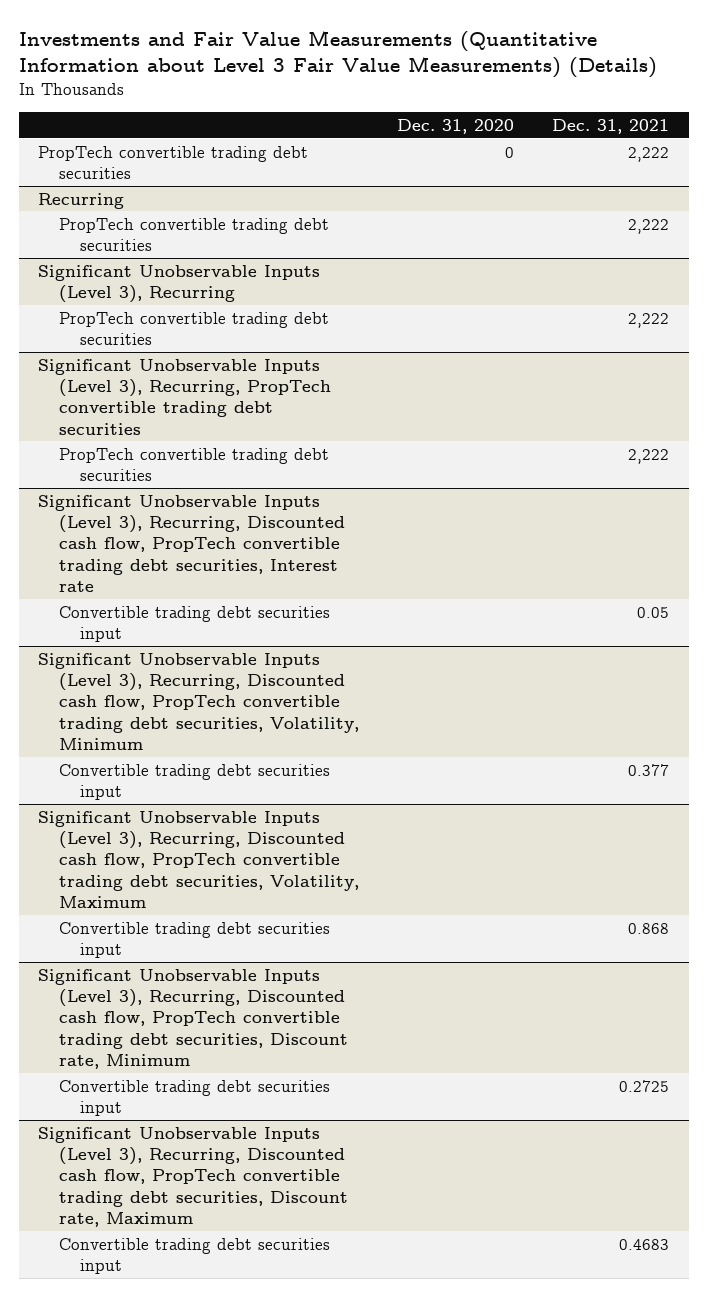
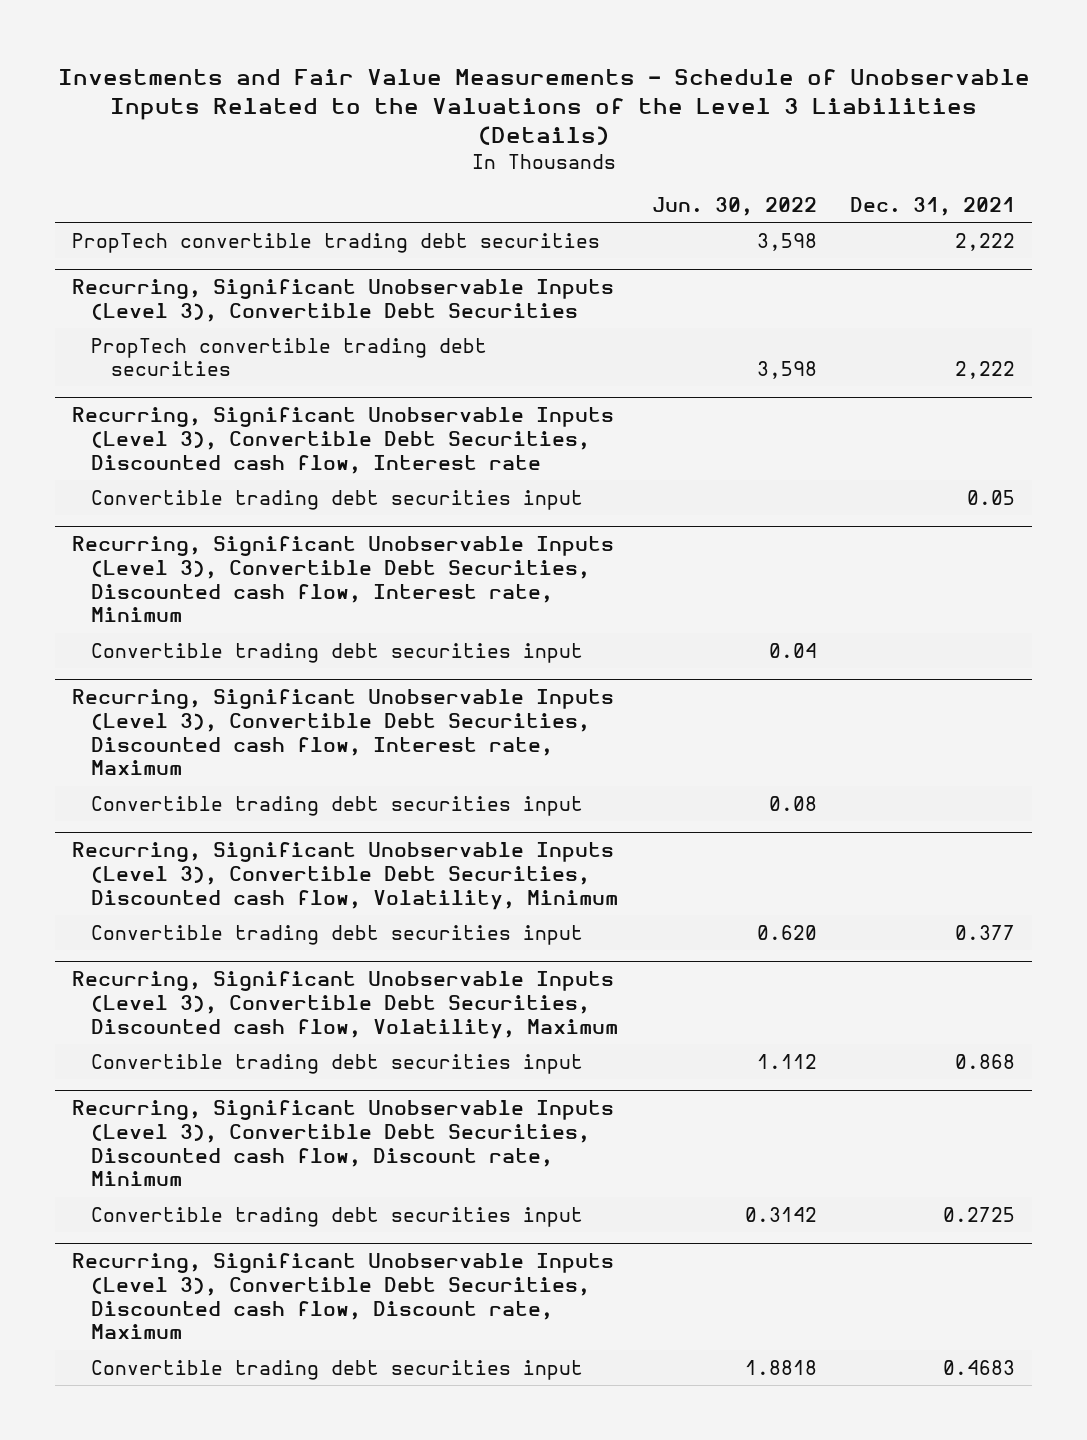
[19,29,658,79] Investments and Fair Value Measurements (Quantitative Information about Level 3 Fair Value Measurements) (Details) -> [57,68,1030,146] Investments and Fair Value Measurements - Schedule of Unobservable Inputs Related to the Valuations of the Level 3 Liabilities (Details)
[397,118,515,134] Dec. 31, 2020 -> none
none -> [651,197,817,217] Jun. 30, 2022
[38,192,125,209] Recurring -> none
[59,217,330,251] PropTech convertible trading debt securities -> none
[38,264,321,303] Significant Unobservable Inputs (Level 3), Recurring -> none
[59,311,330,345] PropTech convertible trading debt securities -> none
[38,358,332,435] Significant Unobservable Inputs (Level 3), Recurring, PropTech convertible trading debt securities -> [71,279,614,323] Recurring, Significant Unobservable Inputs (Level 3), Convertible Debt Securities
[38,494,346,592] Significant Unobservable Inputs (Level 3), Recurring, Discounted cash flow, PropTech convertible trading debt securities, Interest rate -> [71,407,614,474] Recurring, Significant Unobservable Inputs (Level 3), Convertible Debt Securities, Discounted cash flow, Interest rate
none -> [71,536,614,623] Recurring, Significant Unobservable Inputs (Level 3), Convertible Debt Securities, Discounted cash flow, Interest rate, Minimum
none -> [91,642,584,663] Convertible trading debt securities input
none -> [71,689,614,776] Recurring, Significant Unobservable Inputs (Level 3), Convertible Debt Securities, Discounted cash flow, Interest rate, Maximum
none -> [91,795,584,816] Convertible trading debt securities input
[38,652,360,750] Significant Unobservable Inputs (Level 3), Recurring, Discounted cash flow, PropTech convertible trading debt securities, Volatility, Minimum -> [71,842,619,910] Recurring, Significant Unobservable Inputs (Level 3), Convertible Debt Securities, Discounted cash flow, Volatility, Minimum
[38,810,360,908] Significant Unobservable Inputs (Level 3), Recurring, Discounted cash flow, PropTech convertible trading debt securities, Volatility, Maximum -> [71,971,619,1039] Recurring, Significant Unobservable Inputs (Level 3), Convertible Debt Securities, Discounted cash flow, Volatility, Maximum
[38,968,349,1069] Significant Unobservable Inputs (Level 3), Recurring, Discounted cash flow, PropTech convertible trading debt securities, Discount rate, Minimum -> [71,1100,614,1187] Recurring, Significant Unobservable Inputs (Level 3), Convertible Debt Securities, Discounted cash flow, Discount rate, Minimum
[38,1126,349,1227] Significant Unobservable Inputs (Level 3), Recurring, Discounted cash flow, PropTech convertible trading debt securities, Discount rate, Maximum -> [71,1253,614,1340] Recurring, Significant Unobservable Inputs (Level 3), Convertible Debt Securities, Discounted cash flow, Discount rate, Maximum

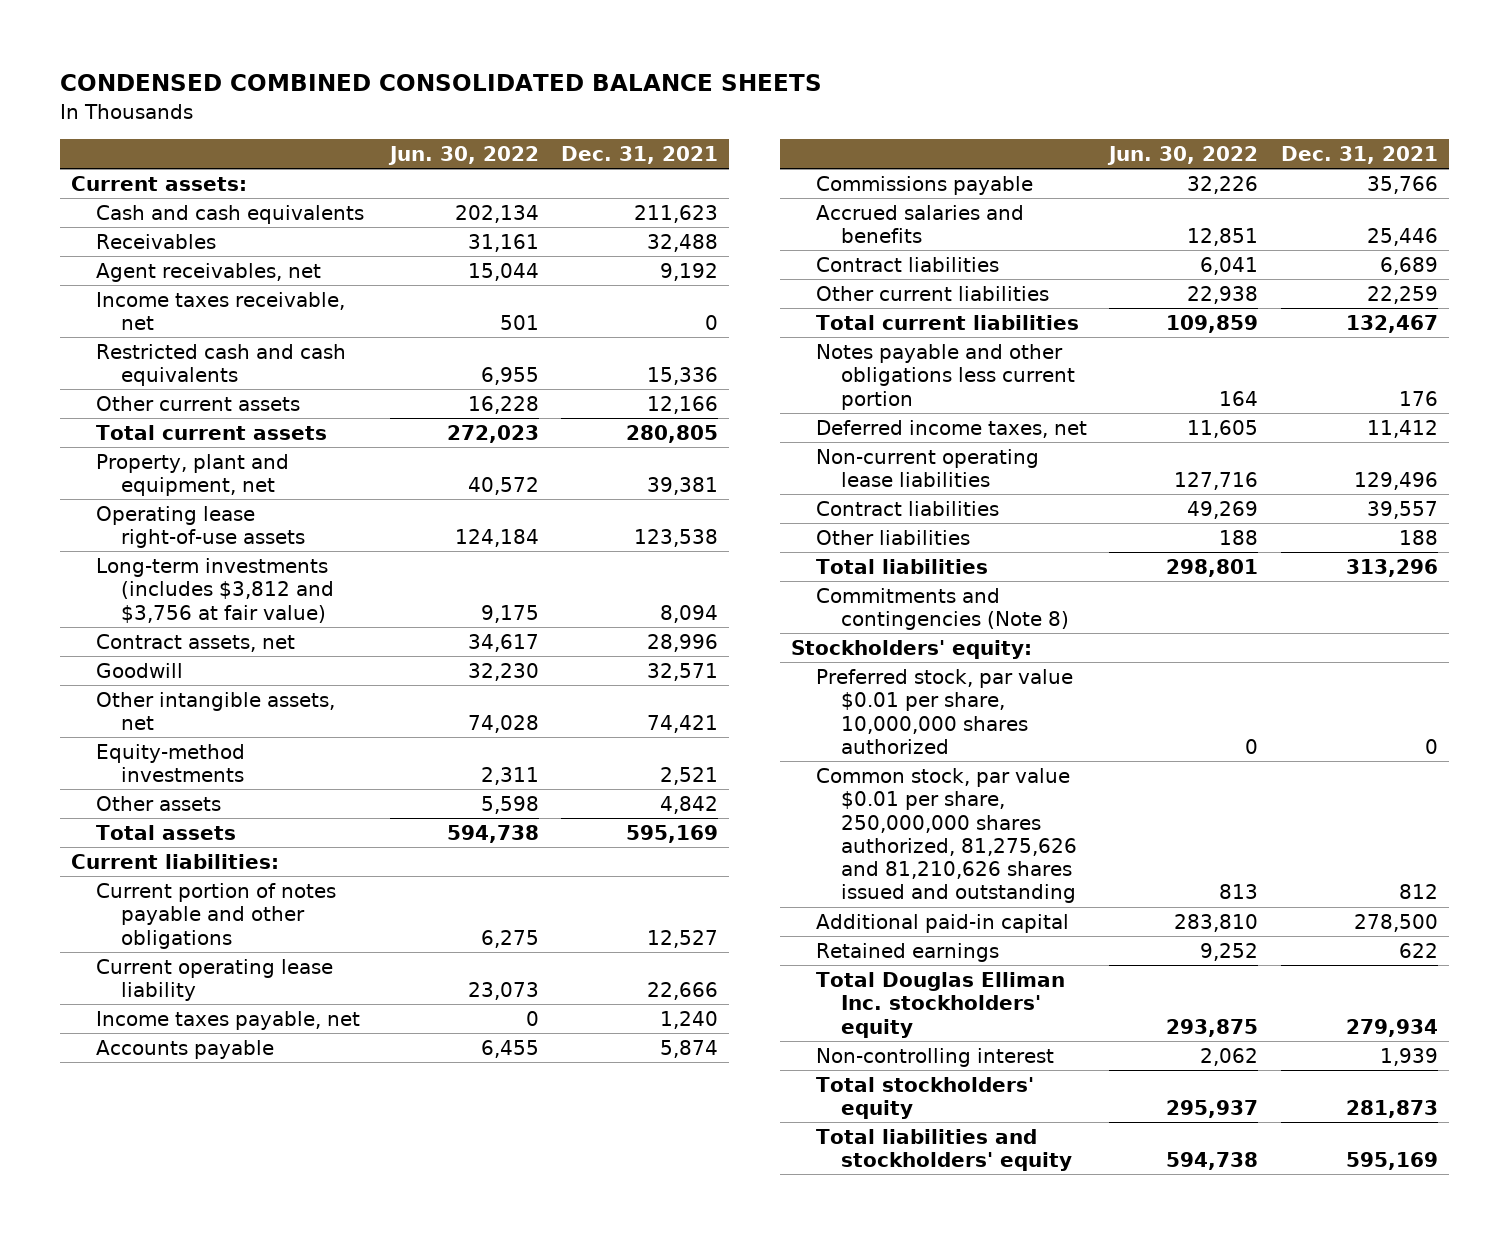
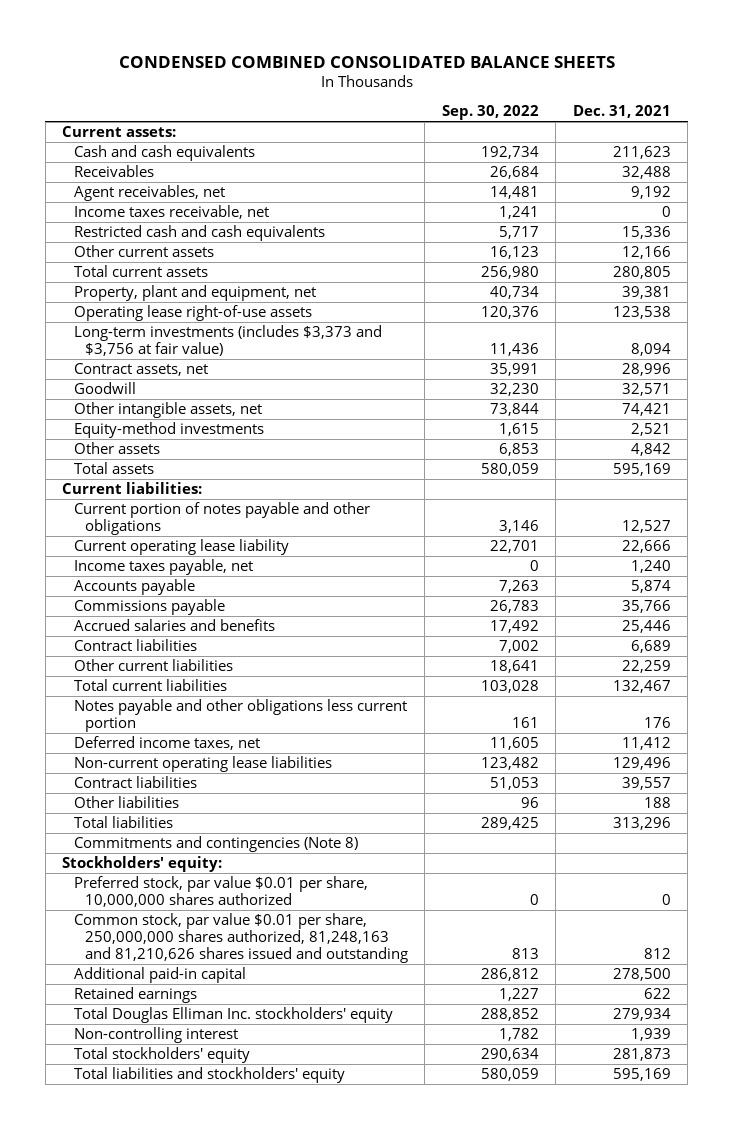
[387,145,539,165] Jun. 30, 2022 -> none
none -> [441,105,539,121] Sep. 30, 2022
[96,557,334,623] Long-term investments (includes $3,812 and $3,756 at fair value) -> [73,325,382,357] Long-term investments (includes $3,373 and $3,756 at fair value)
[815,767,1077,904] Common stock, par value $0.01 per share, 250,000,000 shares authorized, 81,275,626 and 81,210,626 shares issued and outstanding -> [73,913,408,963] Common stock, par value $0.01 per share, 250,000,000 shares authorized, 81,248,163 and 81,210,626 shares issued and outstanding

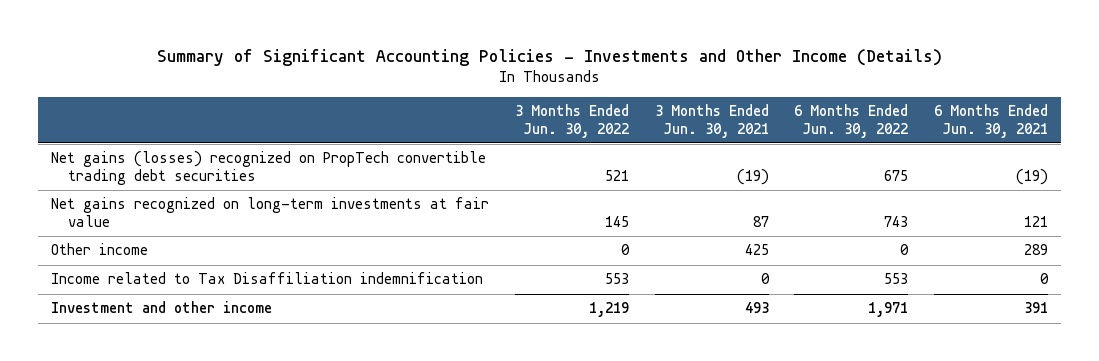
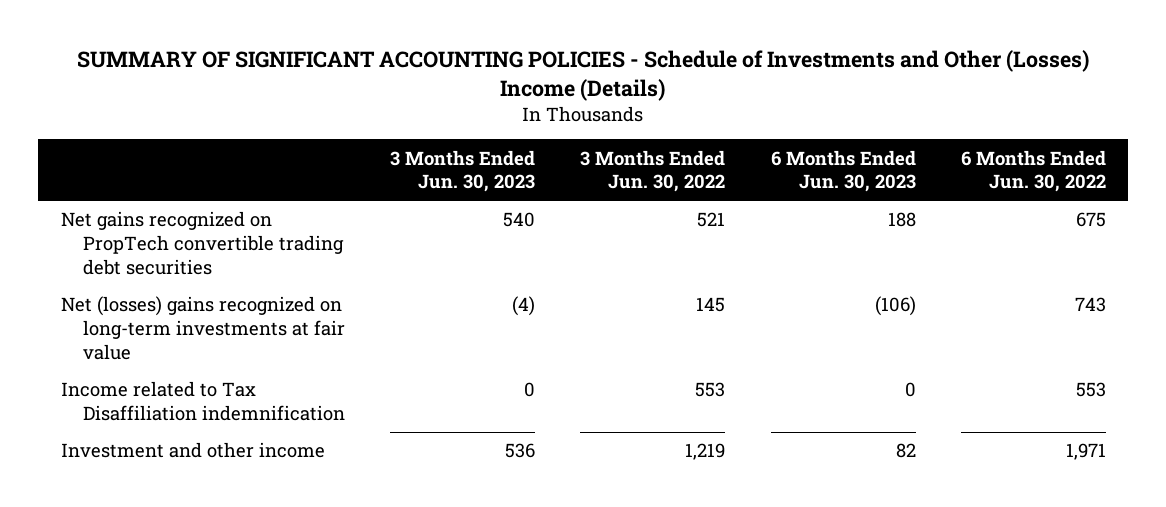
[156,48,942,66] Summary of Significant Accounting Policies - Investments and Other Income (Details) -> [77,50,1090,101] SUMMARY OF SIGNIFICANT ACCOUNTING POLICIES - Schedule of Investments and Other (Losses) Income (Details)
[654,104,769,138] 3 Months Ended Jun. 30, 2021 -> none
[934,104,1049,138] 6 Months Ended Jun. 30, 2021 -> none
none -> [390,149,536,193] 3 Months Ended Jun. 30, 2023
none -> [770,149,916,193] 6 Months Ended Jun. 30, 2023
[51,243,149,256] Other income -> none
[51,151,487,185] Net gains (losses) recognized on PropTech convertible trading debt securities -> [60,211,345,275] Net gains recognized on PropTech convertible trading debt securities
[51,197,490,227] Net gains recognized on long-term investments at fair value -> [60,296,346,360] Net (losses) gains recognized on long-term investments at fair value

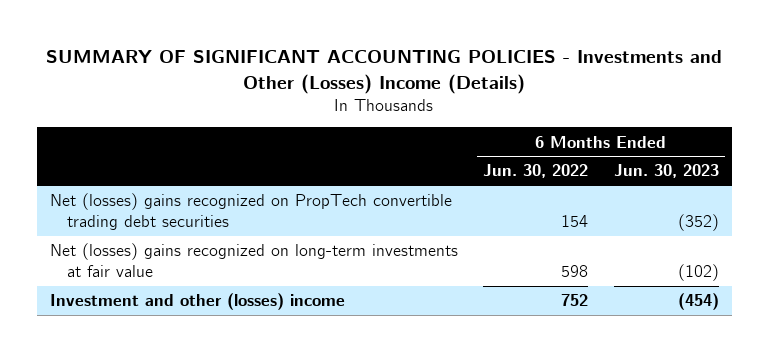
[77,50,1090,101] SUMMARY OF SIGNIFICANT ACCOUNTING POLICIES - Schedule of Investments and Other (Losses) Income (Details) -> [46,49,723,94] SUMMARY OF SIGNIFICANT ACCOUNTING POLICIES - Investments and Other (Losses) Income (Details)
[390,149,536,193] 3 Months Ended Jun. 30, 2023 -> none
[580,149,726,193] 3 Months Ended Jun. 30, 2022 -> none
[60,381,346,421] Income related to Tax Disaffiliation indemnification -> none
[60,211,345,275] Net gains recognized on PropTech convertible trading debt securities -> [49,193,452,231] Net (losses) gains recognized on PropTech convertible trading debt securities
[887,212,916,228] 188 -> [677,214,719,232] (352)
[1075,212,1106,228] 675 -> [561,215,589,228] 154
[874,296,916,317] (106) -> [677,264,719,282] (102)
[1074,297,1106,313] 743 -> [561,265,589,278] 598
[60,442,325,459] Investment and other income -> [49,293,345,311] Investment and other (losses) income
[895,443,916,459] 82 -> [677,293,719,311] (454)
[1065,443,1106,461] 1,971 -> [561,294,589,307] 752

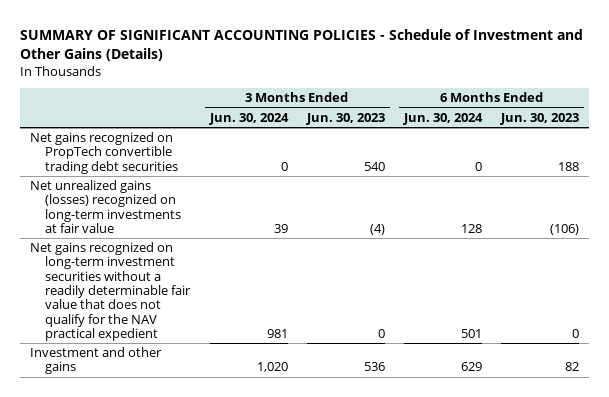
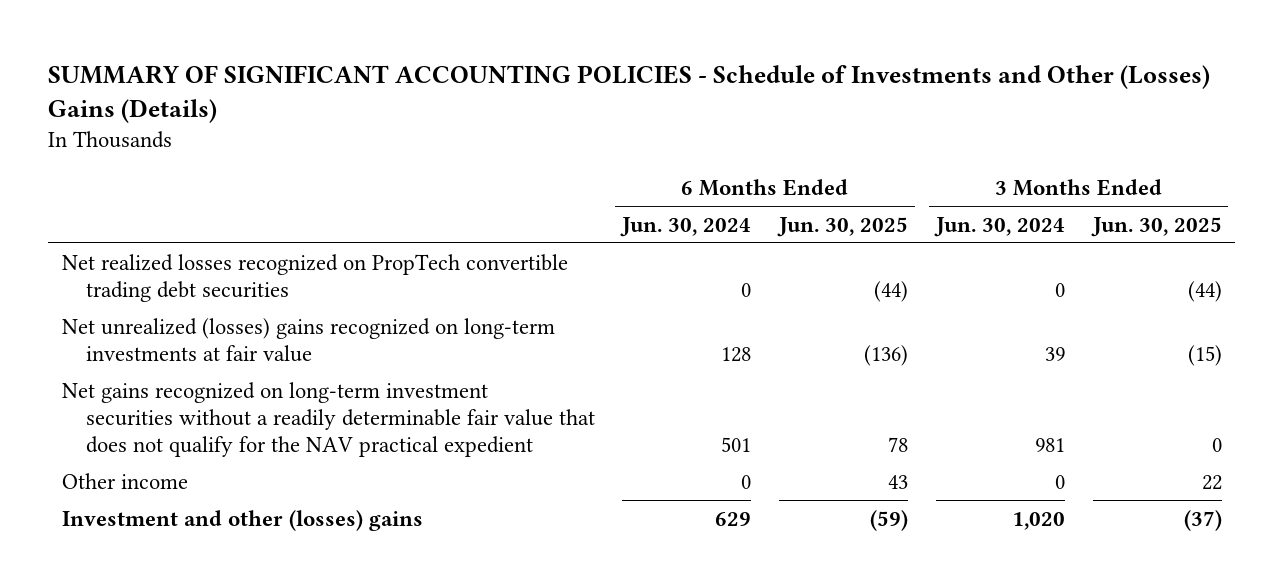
[20,28,584,61] SUMMARY OF SIGNIFICANT ACCOUNTING POLICIES - Schedule of Investment and Other Gains (Details) -> [48,64,1211,124] SUMMARY OF SIGNIFICANT ACCOUNTING POLICIES - Schedule of Investments and Other (Losses) Gains (Details)
[305,112,385,125] Jun. 30, 2023 -> none
[500,112,580,125] Jun. 30, 2023 -> none
none -> [777,216,909,237] Jun. 30, 2025
none -> [1090,216,1222,237] Jun. 30, 2025
[30,132,179,174] Net gains recognized on PropTech convertible trading debt securities -> [62,253,569,302] Net realized losses recognized on PropTech convertible trading debt securities
[30,180,182,234] Net unrealized gains (losses) recognized on long-term investments at fair value -> [62,317,556,362] Net unrealized (losses) gains recognized on long-term investments at fair value
none -> [62,472,189,489] Other income
[30,347,163,375] Investment and other gains -> [62,509,424,531] Investment and other (losses) gains

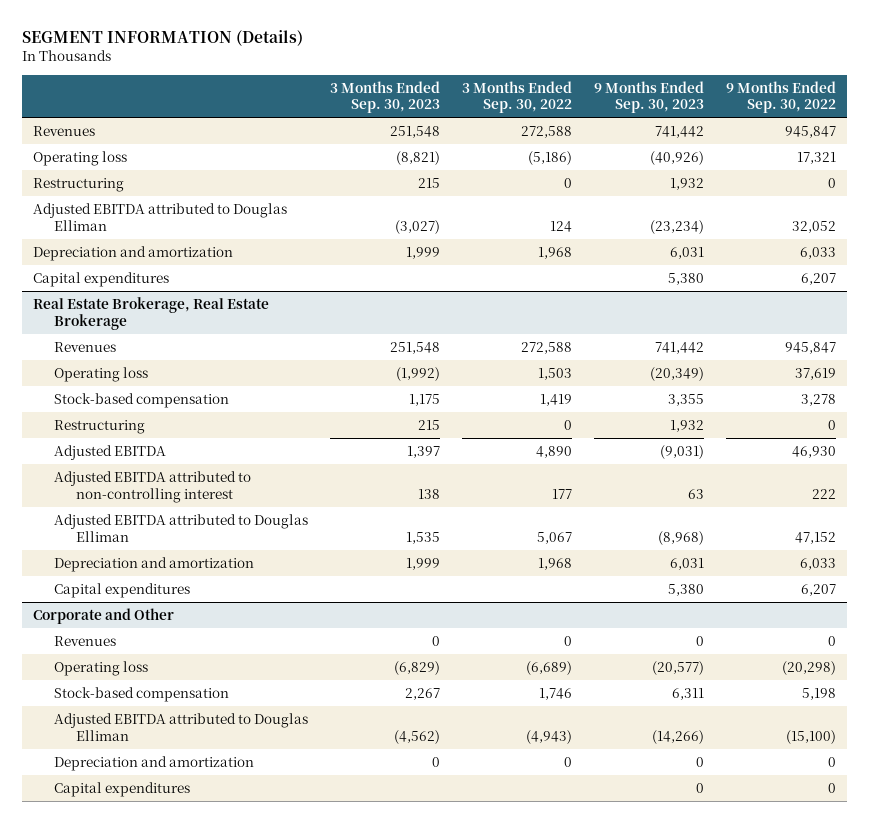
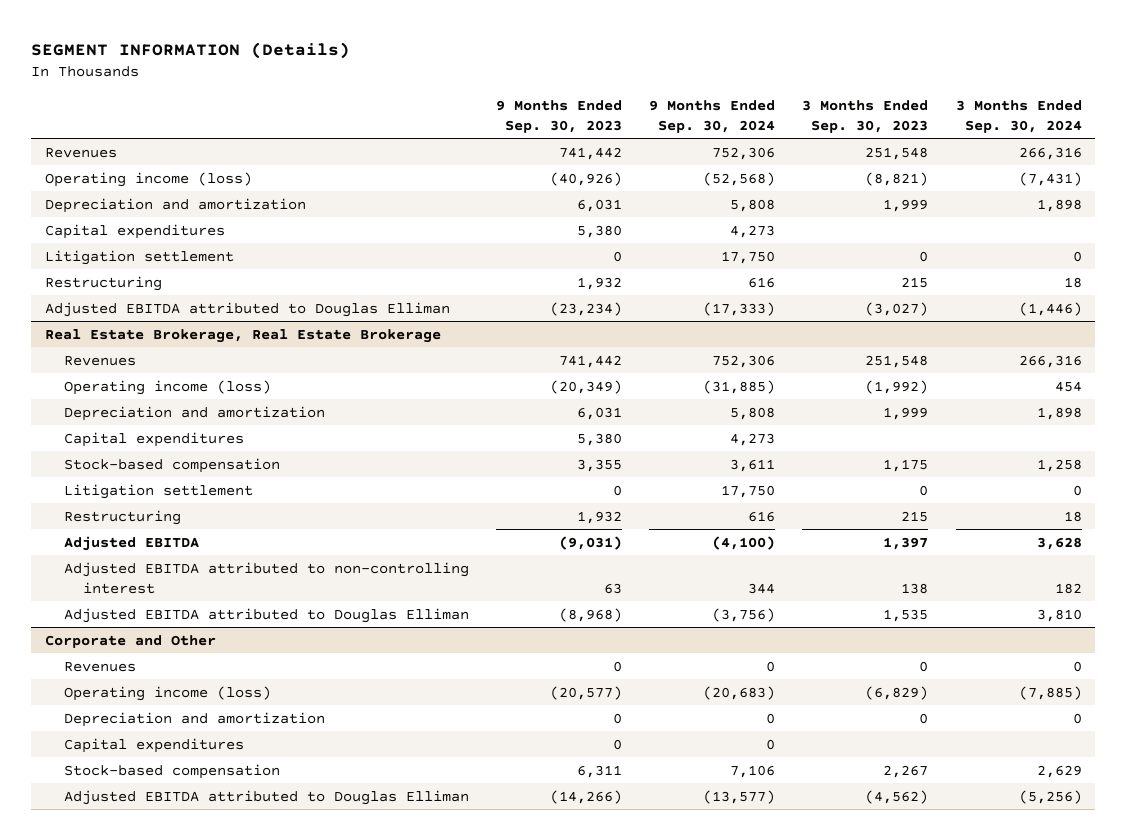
[462,80,573,114] 3 Months Ended Sep. 30, 2022 -> none
[725,80,836,114] 9 Months Ended Sep. 30, 2022 -> none
none -> [649,99,776,133] 9 Months Ended Sep. 30, 2024
none -> [955,99,1082,133] 3 Months Ended Sep. 30, 2024
[33,151,128,167] Operating loss -> [44,171,252,187] Operating income (loss)
none -> [44,249,234,265] Litigation settlement
[33,178,125,193] Restructuring -> [44,275,162,291] Restructuring
[33,203,288,231] Adjusted EBITDA attributed to Douglas Elliman -> [44,301,450,317] Adjusted EBITDA attributed to Douglas Elliman
[54,367,149,383] Operating loss -> [63,379,271,395] Operating income (loss)
[54,557,255,573] Depreciation and amortization -> [63,405,325,421] Depreciation and amortization
[54,583,191,599] Capital expenditures -> [63,431,244,447] Capital expenditures
none -> [63,483,253,499] Litigation settlement
[54,661,149,677] Operating loss -> [63,685,271,701] Operating income (loss)
[54,687,230,703] Stock-based compensation -> [63,763,280,779] Stock-based compensation
[54,713,309,741] Adjusted EBITDA attributed to Douglas Elliman -> [63,789,469,805] Adjusted EBITDA attributed to Douglas Elliman

